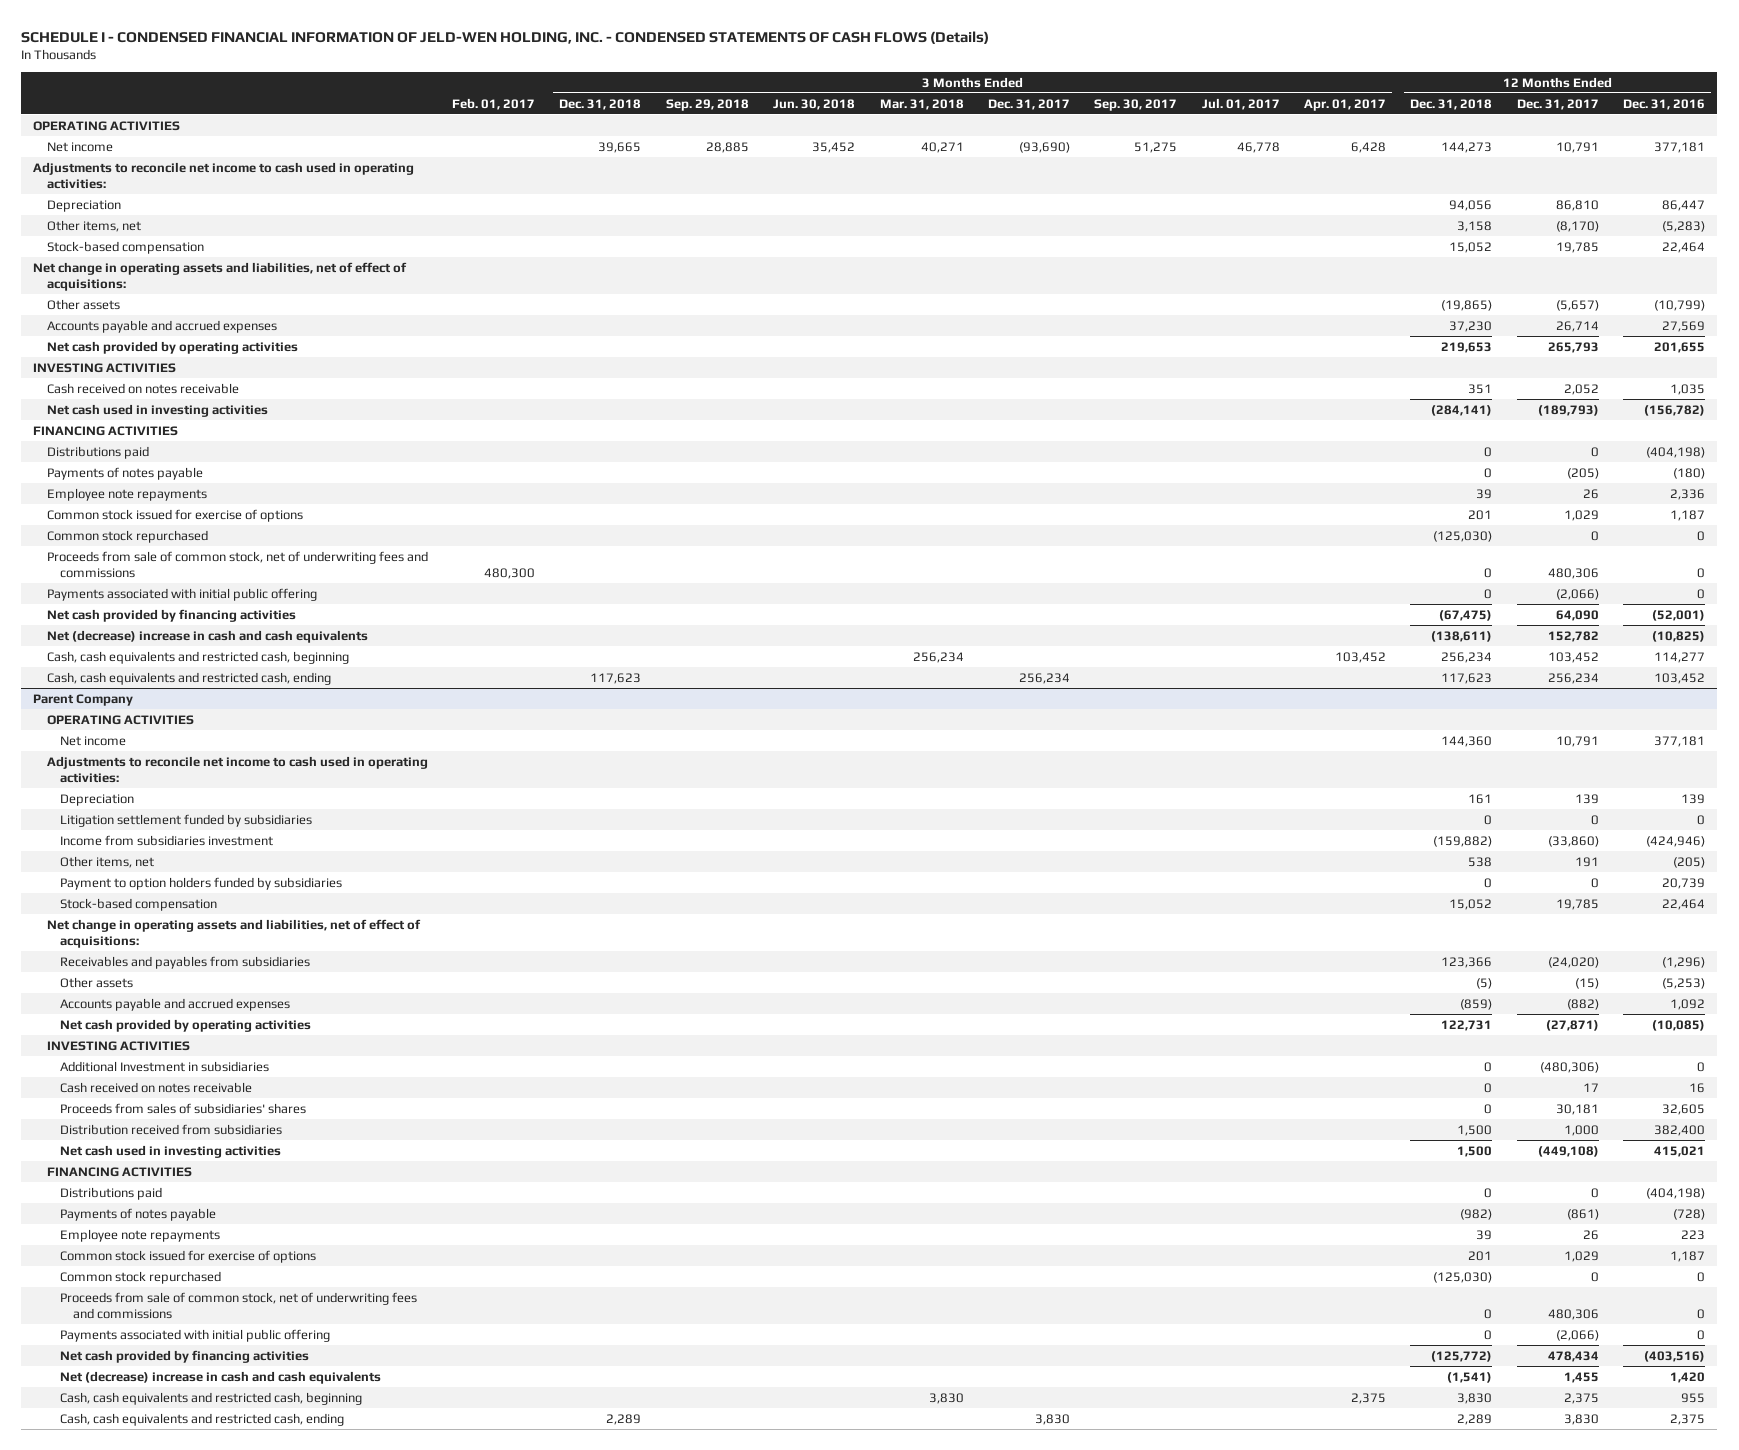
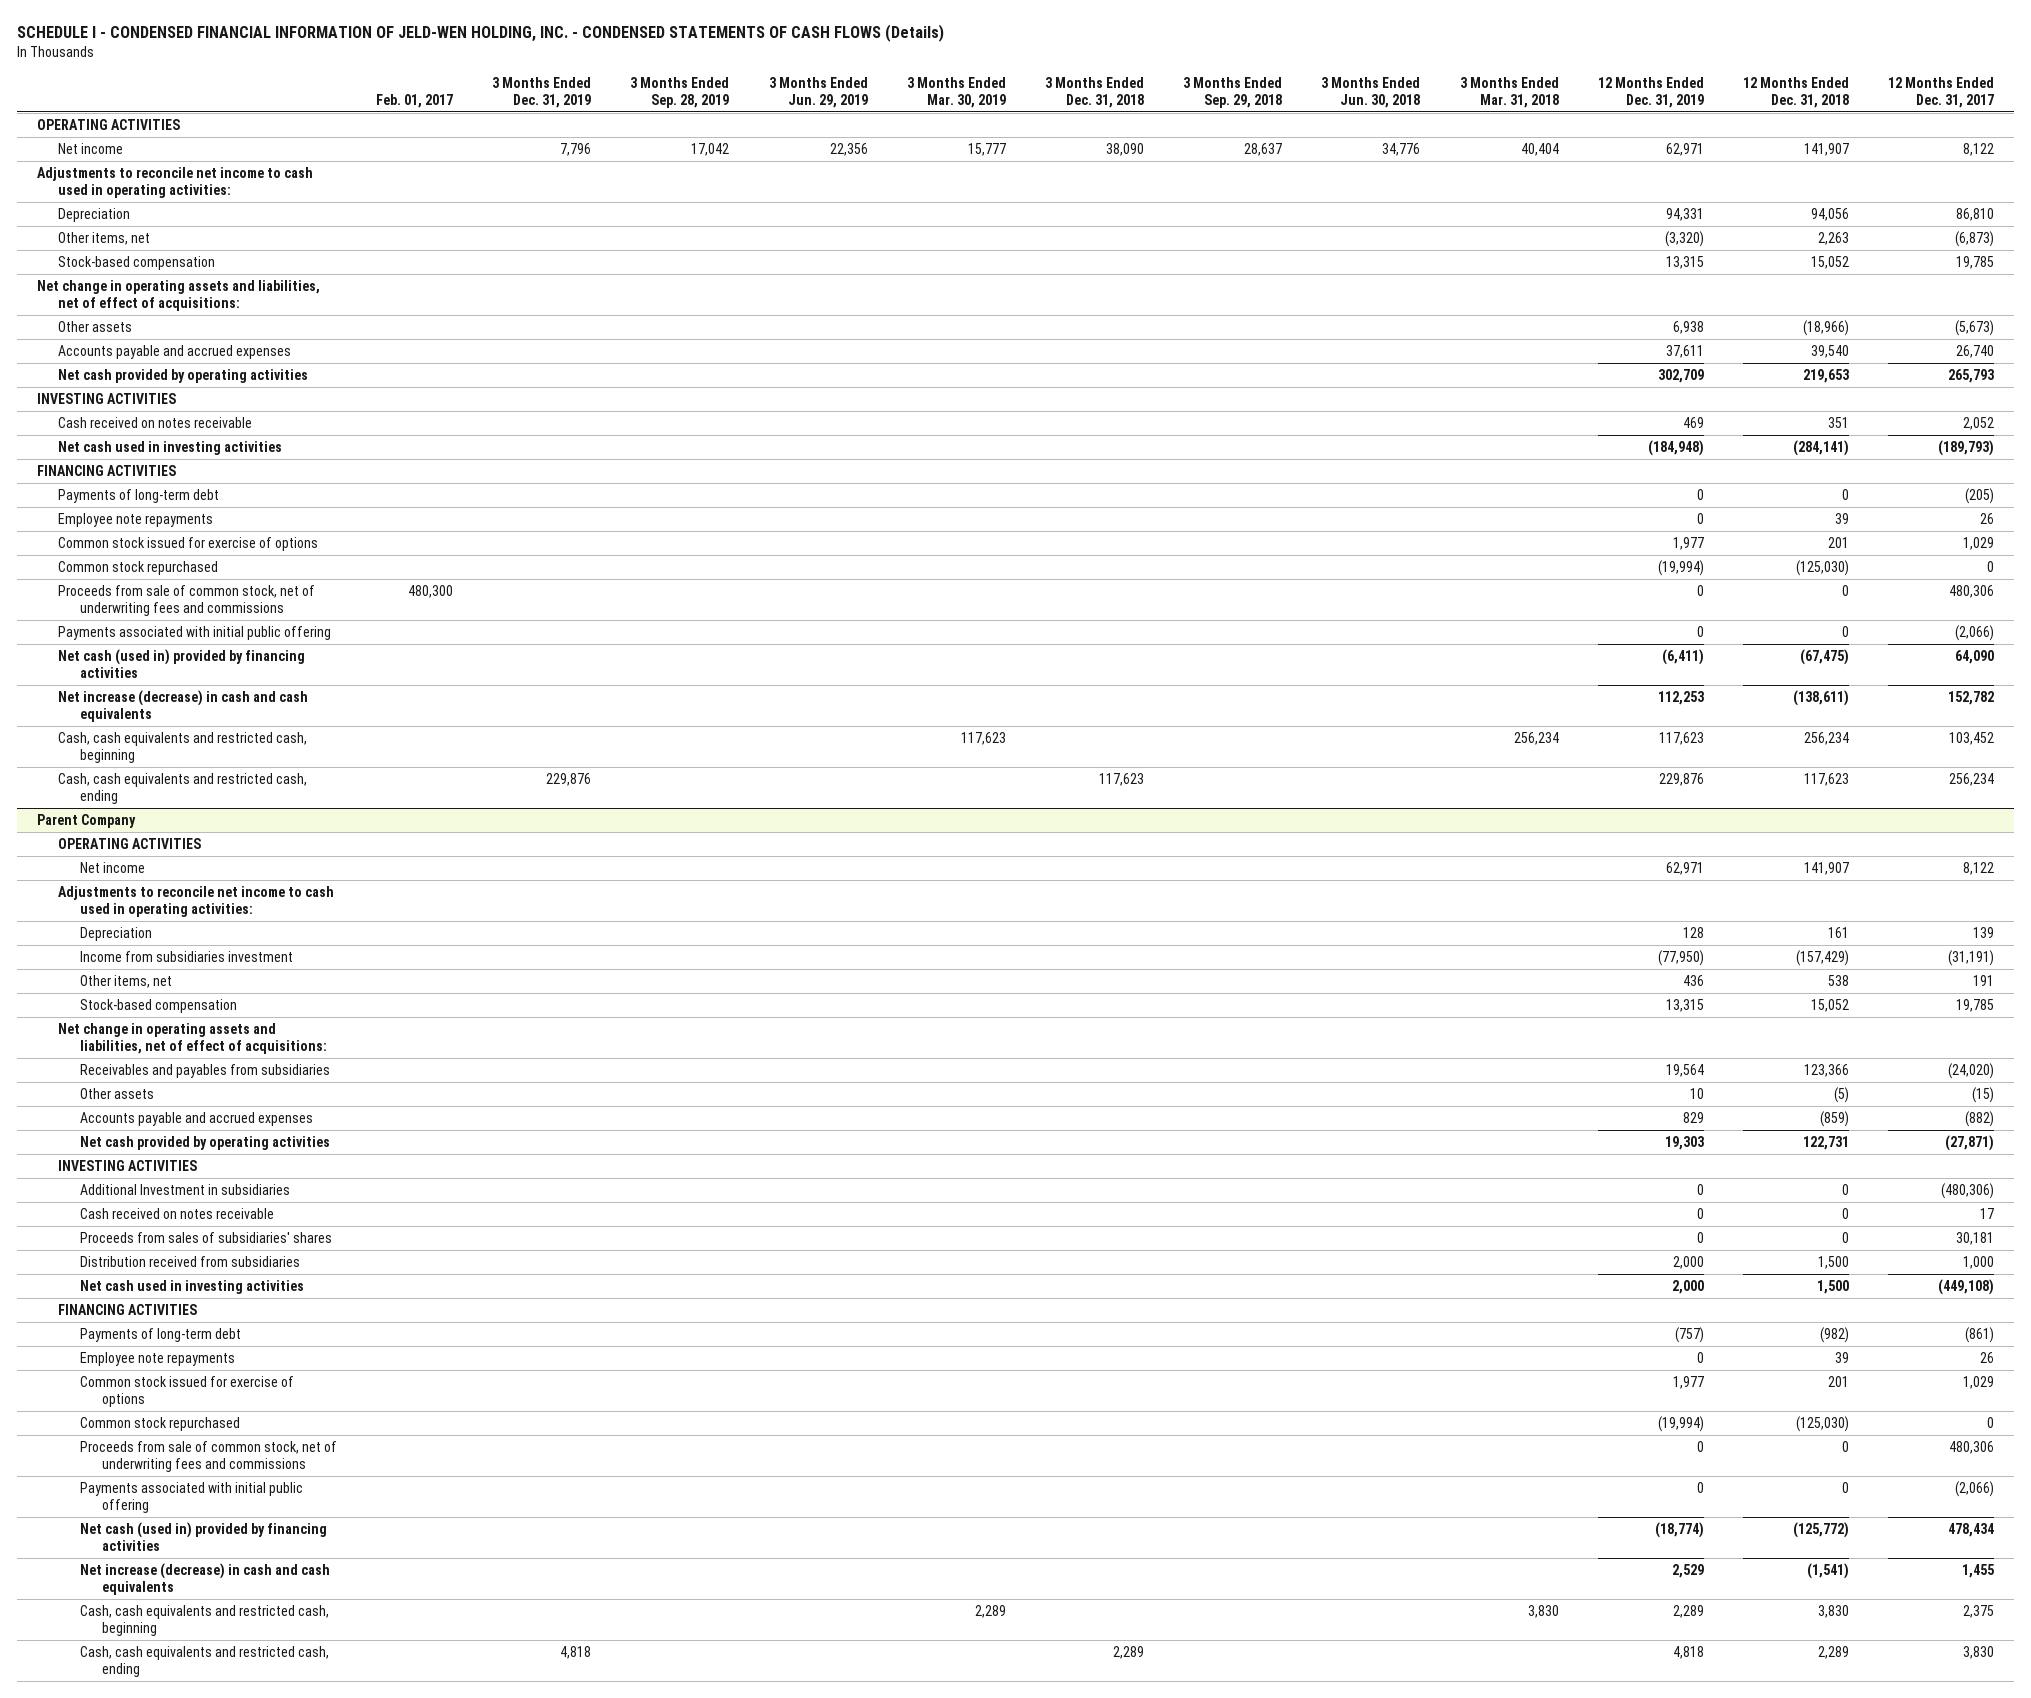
[987,98,1070,110] Dec. 31, 2017 -> none
[1094,98,1178,111] Sep. 30, 2017 -> none
[1201,97,1280,110] Jul. 01, 2017 -> none
[1304,98,1387,111] Apr. 01, 2017 -> none
[1623,98,1706,110] Dec. 31, 2016 -> none
none -> [492,76,592,109] 3 Months Ended Dec. 31, 2019
none -> [630,76,730,109] 3 Months Ended Sep. 28, 2019
none -> [768,76,868,109] 3 Months Ended Jun. 29, 2019
none -> [906,76,1006,109] 3 Months Ended Mar. 30, 2019
none -> [1597,76,1704,109] 12 Months Ended Dec. 31, 2019
[598,141,642,153] 39,665 -> [1106,142,1145,156] 38,090
[705,141,749,153] 28,885 -> [1244,142,1283,156] 28,637
[812,141,856,153] 35,452 -> [1382,142,1421,156] 34,776
[920,141,964,153] 40,271 -> [1520,142,1559,156] 40,404
[1441,141,1493,153] 144,273 -> [1804,142,1850,156] 141,907
[1555,141,1599,153] 10,791 -> [1963,142,1995,156] 8,122
[1457,220,1493,232] 3,158 -> [1818,231,1850,245] 2,263
[1555,220,1599,232] (8,170) -> [1955,230,1995,247] (6,873)
[1441,299,1493,311] (19,865) -> [1803,319,1850,336] (18,966)
[1555,299,1599,311] (5,657) -> [1955,319,1995,336] (5,673)
[1449,320,1493,332] 37,230 -> [1811,344,1850,358] 39,540
[1555,320,1599,332] 26,714 -> [1956,344,1995,358] 26,740
[46,445,149,459] Distributions paid -> none
[46,466,203,480] Payments of notes payable -> [58,488,220,503] Payments of long-term debt
[46,608,296,622] Net cash provided by financing activities -> [58,648,306,679] Net cash (used in) provided by financing activities
[46,629,368,643] Net (decrease) increase in cash and cash equivalents -> [58,689,309,723] Net increase (decrease) in cash and cash equivalents
[1441,735,1493,747] 144,360 -> [1804,861,1850,875] 141,907
[1555,735,1599,747] 10,791 -> [1963,861,1995,875] 8,122
[59,813,312,827] Litigation settlement funded by subsidiaries -> none
[1433,835,1493,847] (159,882) -> [1796,949,1850,966] (157,429)
[1547,835,1599,847] (33,860) -> [1948,949,1995,966] (31,191)
[59,876,342,890] Payment to option holders funded by subsidiaries -> none
[59,1186,162,1200] Distributions paid -> none
[59,1207,216,1221] Payments of notes payable -> [79,1327,241,1342] Payments of long-term debt
[59,1349,309,1363] Net cash provided by financing activities -> [79,1521,327,1552] Net cash (used in) provided by financing activities
[59,1370,381,1384] Net (decrease) increase in cash and cash equivalents -> [79,1562,330,1596] Net increase (decrease) in cash and cash equivalents

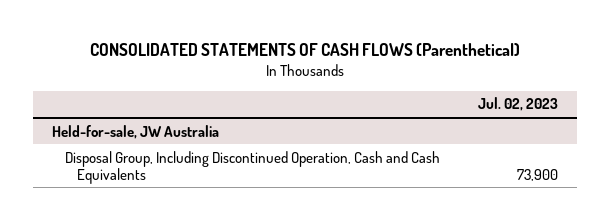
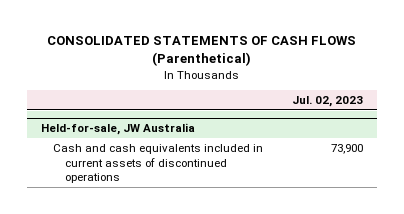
[64,150,440,184] Disposal Group, Including Discontinued Operation, Cash and Cash Equivalents -> [53,143,264,184] Cash and cash equivalents included in current assets of discontinued operations

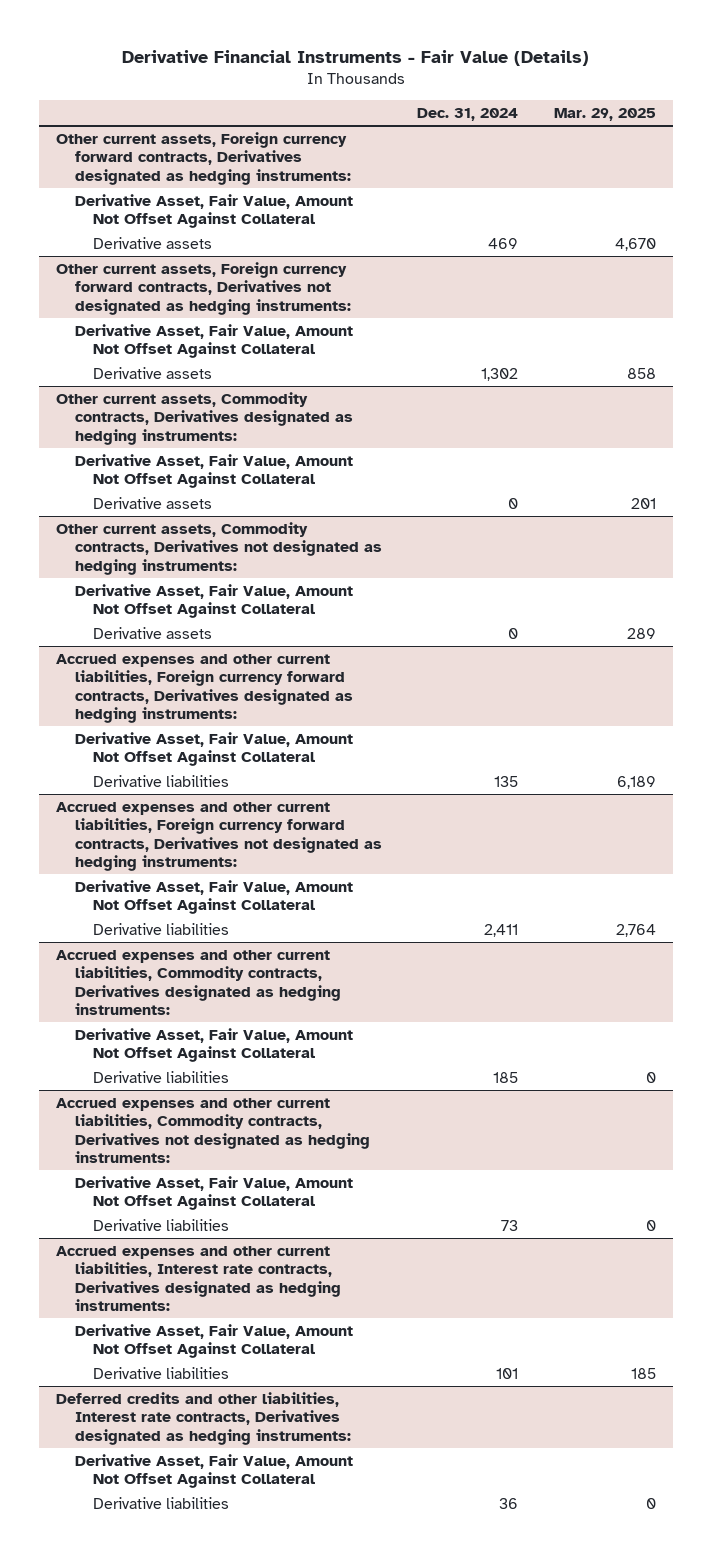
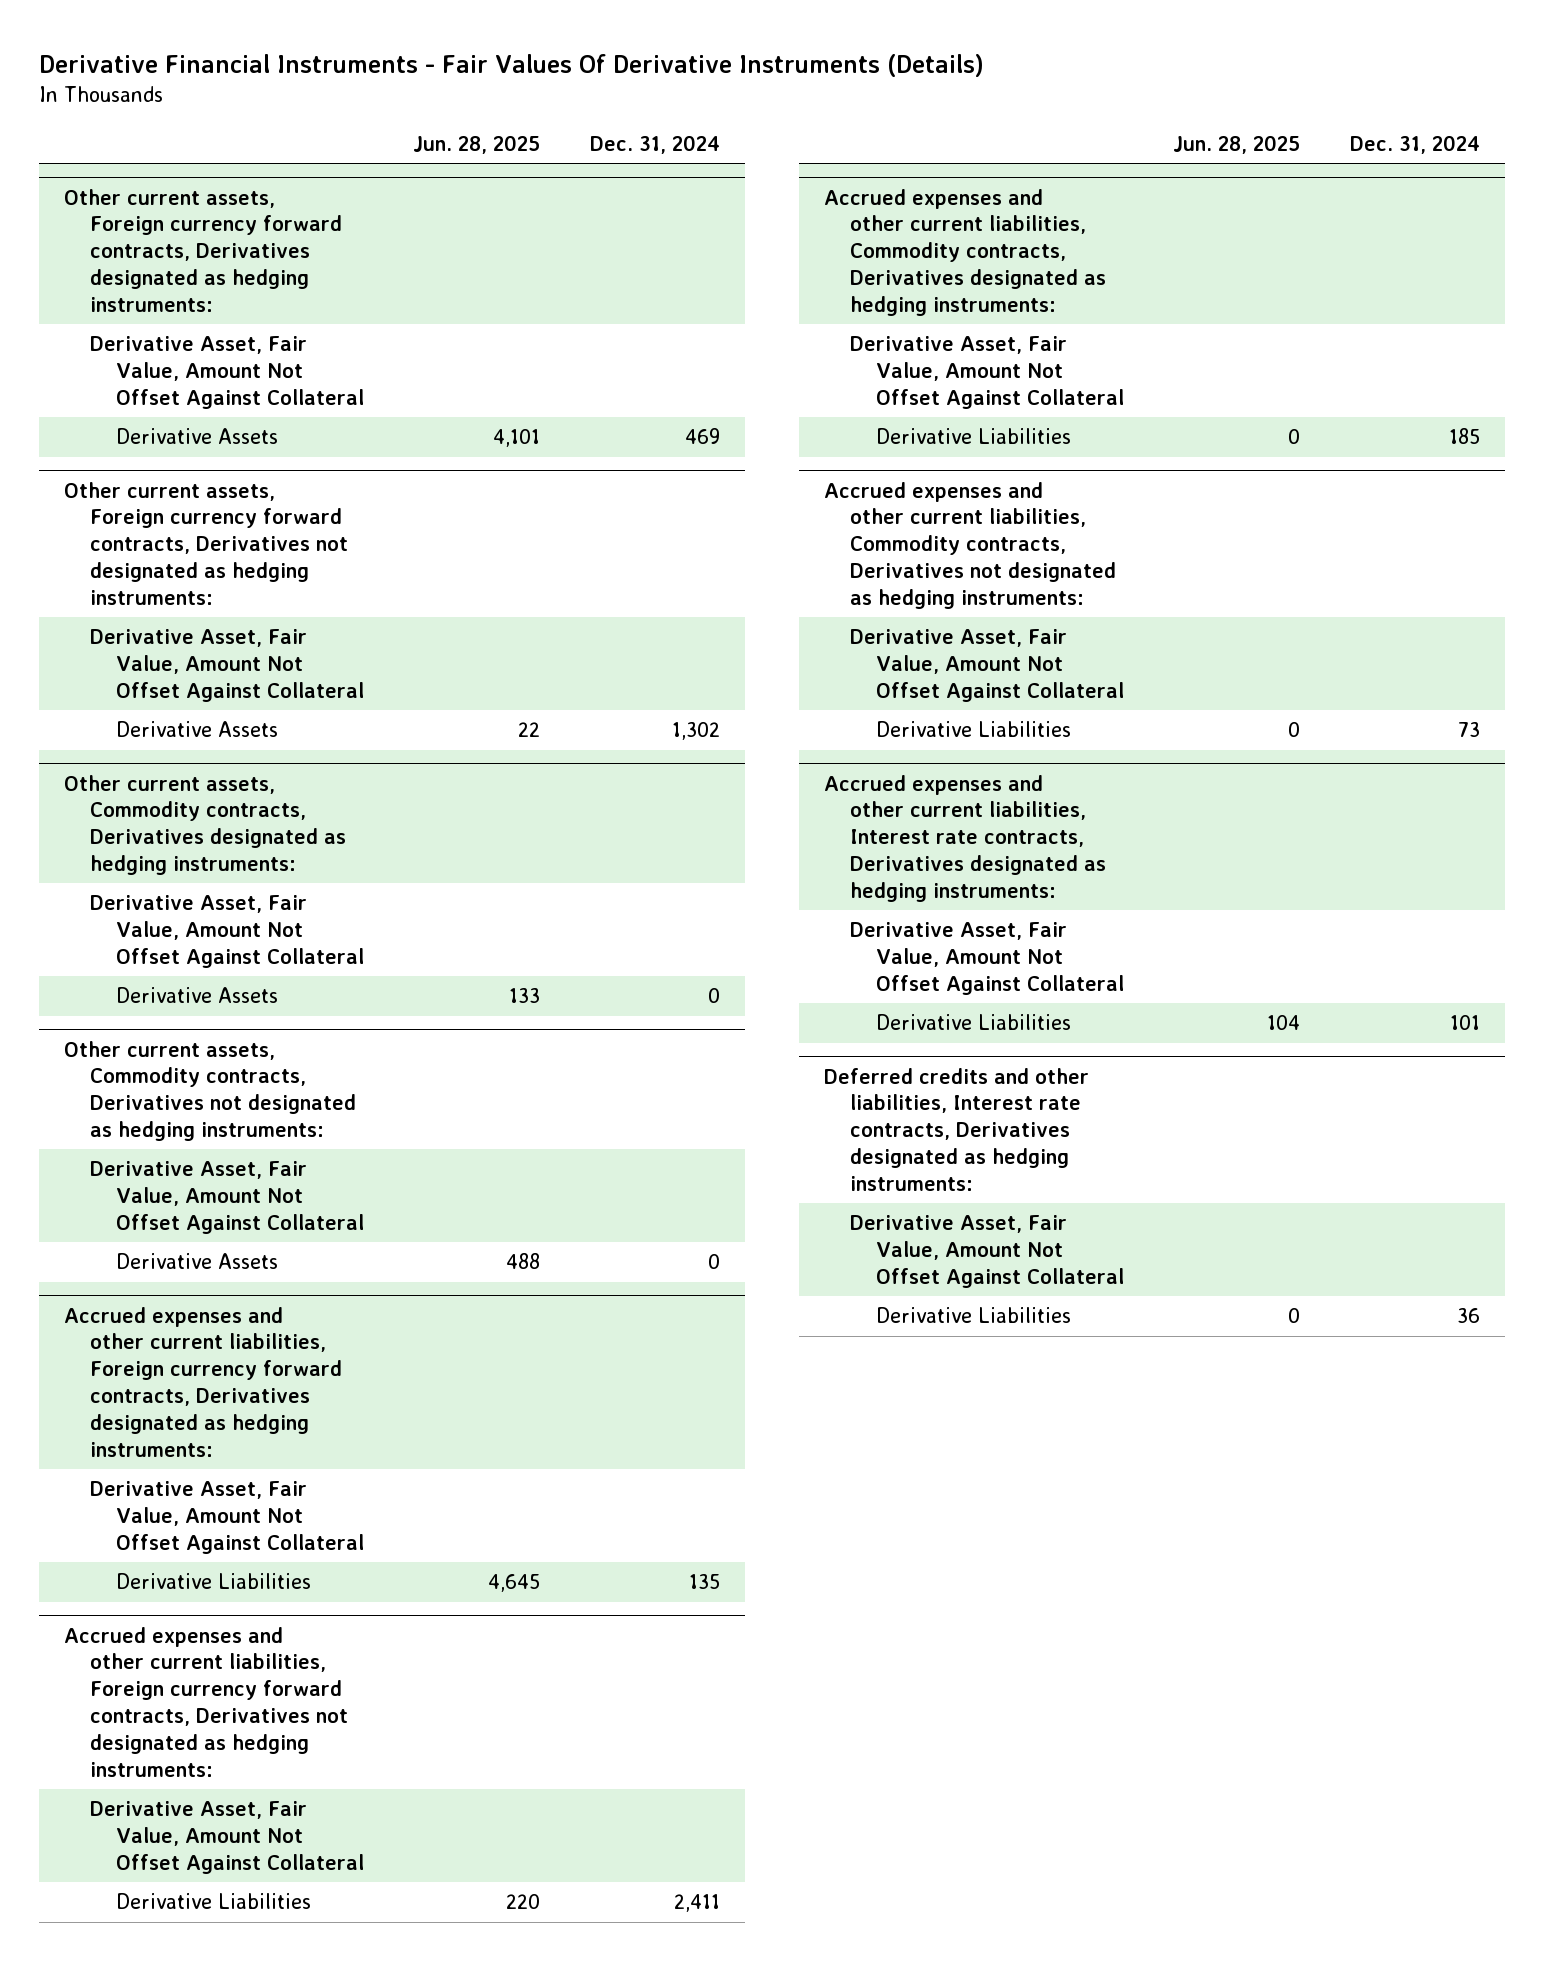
[121,50,589,67] Derivative Financial Instruments - Fair Value (Details) -> [39,53,985,77] Derivative Financial Instruments - Fair Values Of Derivative Instruments (Details)
[553,108,656,122] Mar. 29, 2025 -> none
none -> [413,134,541,154] Jun. 28, 2025
[93,236,213,249] Derivative assets -> [115,428,278,445] Derivative Assets
[93,366,213,379] Derivative assets -> [115,721,278,738] Derivative Assets
[93,496,213,509] Derivative assets -> [115,987,278,1004] Derivative Assets
[93,626,213,639] Derivative assets -> [115,1253,278,1270] Derivative Assets
[93,774,230,787] Derivative liabilities -> [115,1573,311,1590] Derivative Liabilities
[93,922,230,935] Derivative liabilities -> [115,1893,311,1910] Derivative Liabilities
[93,1070,230,1083] Derivative liabilities -> [875,428,1071,445] Derivative Liabilities
[93,1218,230,1231] Derivative liabilities -> [875,721,1071,738] Derivative Liabilities
[93,1366,230,1379] Derivative liabilities -> [875,1014,1071,1031] Derivative Liabilities
[93,1496,230,1509] Derivative liabilities -> [875,1307,1071,1324] Derivative Liabilities

